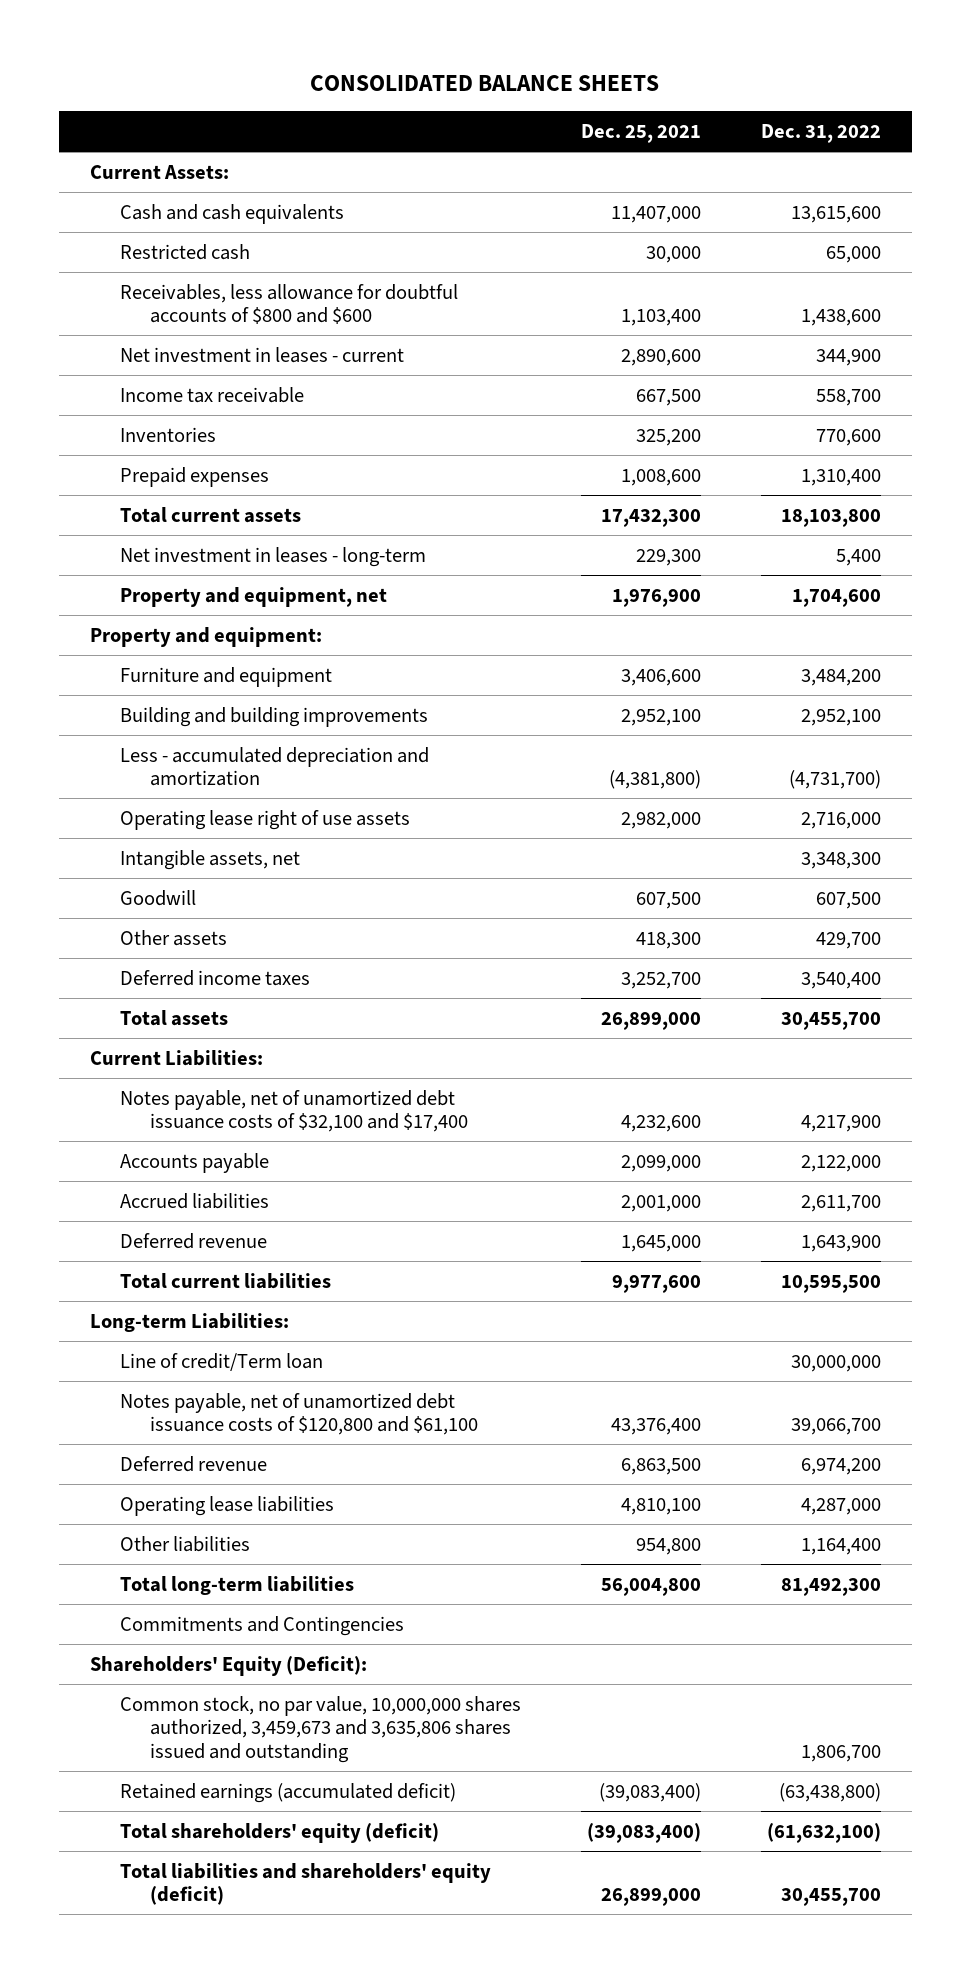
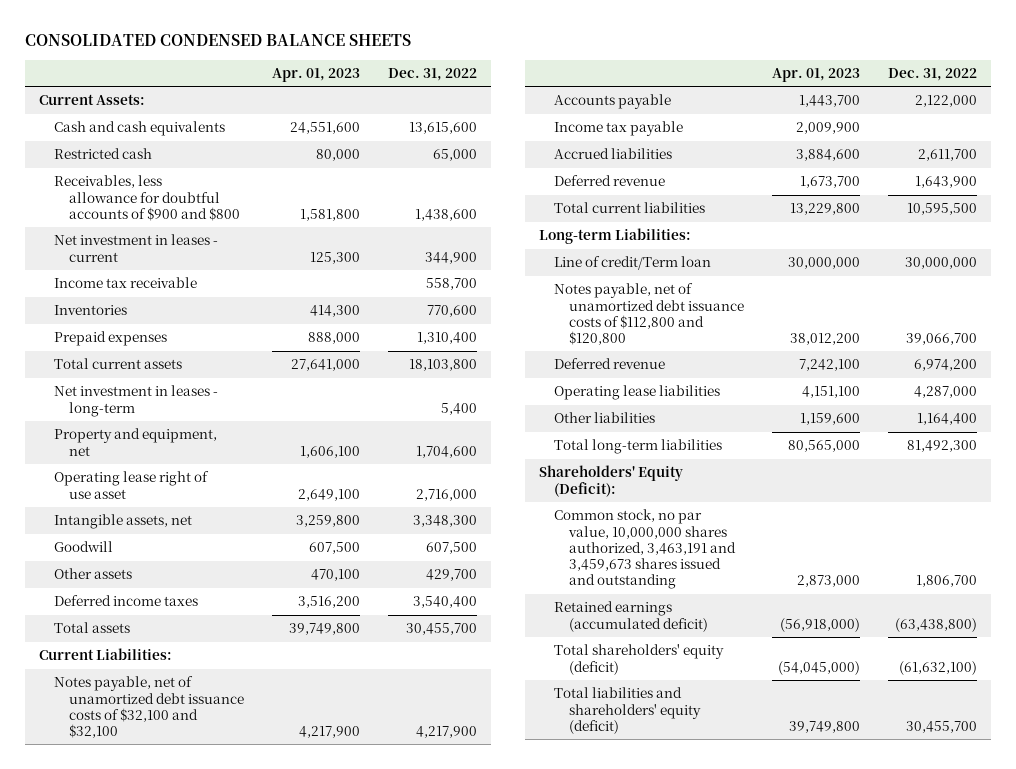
[310,75,660,92] CONSOLIDATED BALANCE SHEETS -> [25,34,412,47] CONSOLIDATED CONDENSED BALANCE SHEETS
[581,123,702,143] Dec. 25, 2021 -> none
none -> [271,68,360,83] Apr. 01, 2023
[120,283,459,325] Receivables, less allowance for doubtful accounts of $800 and $600 -> [53,175,240,221] Receivables, less allowance for doubtful accounts of $900 and $800
[89,626,322,647] Property and equipment: -> none
[120,666,333,687] Furniture and equipment -> none
[120,706,429,727] Building and building improvements -> none
[120,746,430,787] Less - accumulated depreciation and amortization -> none
[120,809,411,830] Operating lease right of use assets -> [53,471,209,499] Operating lease right of use asset
[120,1089,469,1133] Notes payable, net of unamortized debt issuance costs of $32,100 and $17,400 -> [53,676,244,739] Notes payable, net of unamortized debt issuance costs of $32,100 and $32,100
none -> [553,121,683,137] Income tax payable
[120,1392,479,1436] Notes payable, net of unamortized debt issuance costs of $120,800 and $61,100 -> [553,283,744,346] Notes payable, net of unamortized debt issuance costs of $112,800 and $120,800
[120,1615,405,1636] Commitments and Contingencies -> none
[120,1695,522,1764] Common stock, no par value, 10,000,000 shares authorized, 3,459,673 and 3,635,806 shares issued and outstanding -> [553,509,736,590] Common stock, no par value, 10,000,000 shares authorized, 3,463,191 and 3,459,673 shares issued and outstanding

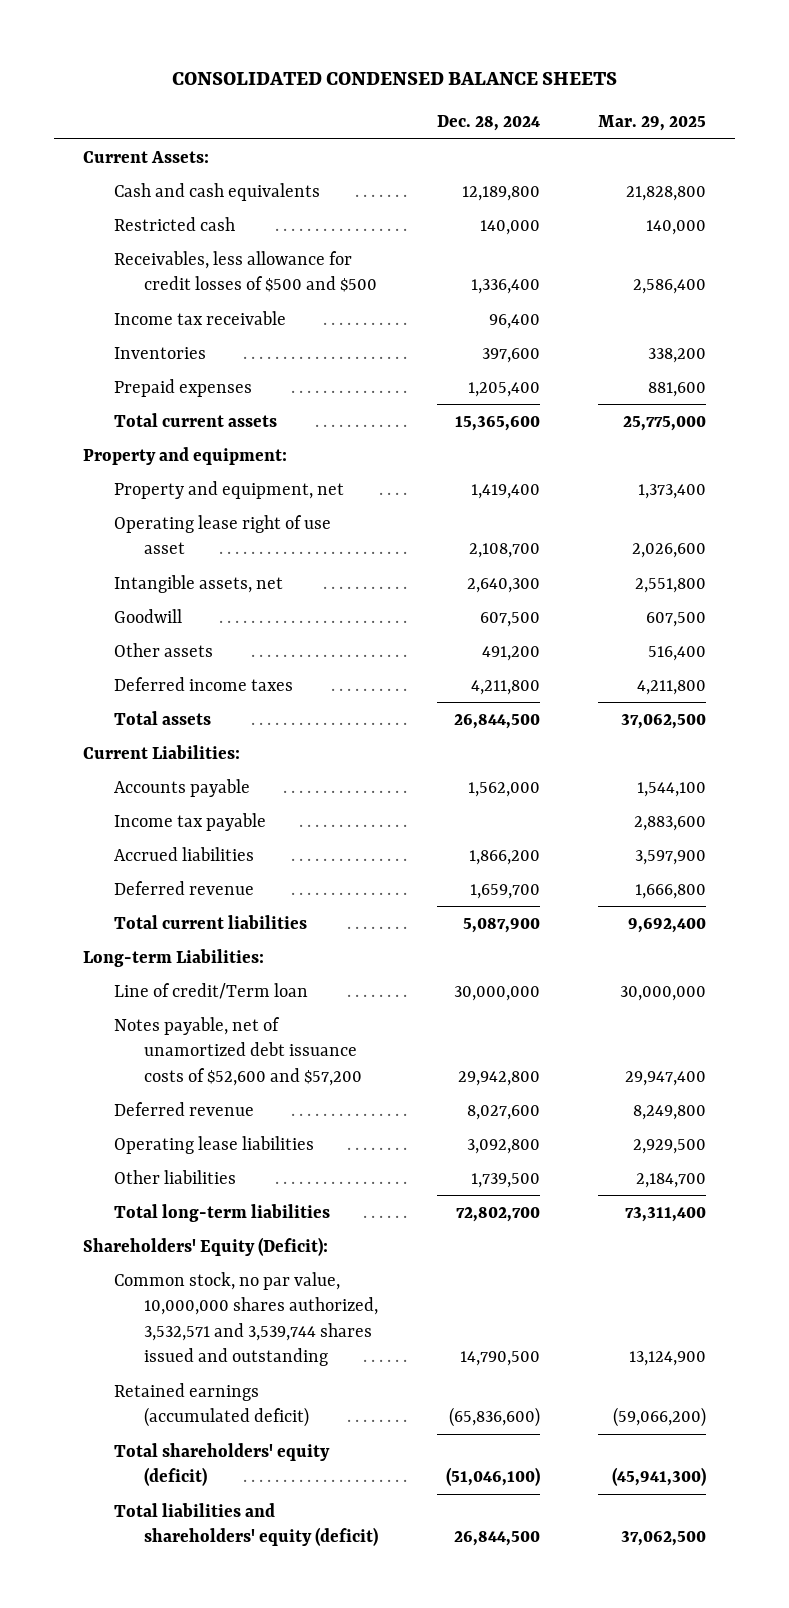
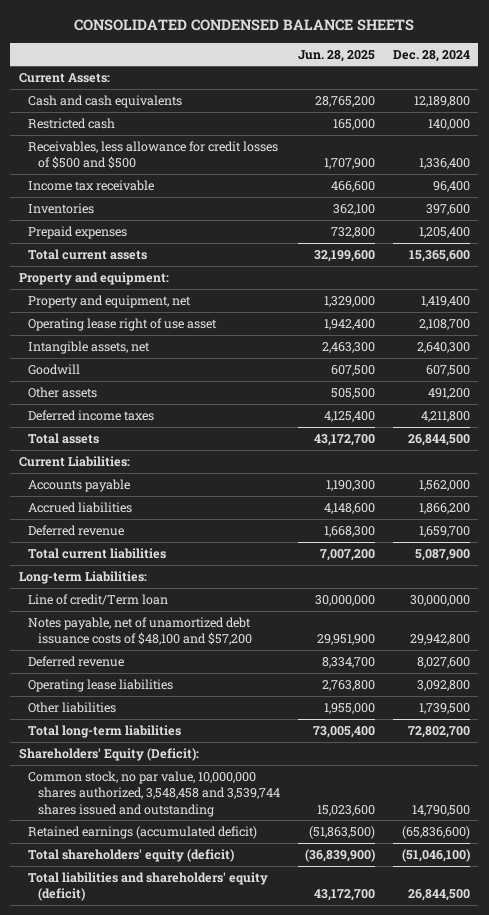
[597,115,706,132] Mar. 29, 2025 -> none
none -> [297,49,375,62] Jun. 28, 2025
[113,812,266,831] Income tax payable -> none
[113,1016,363,1086] Notes payable, net of unamortized debt issuance costs of $52,600 and $57,200 -> [28,616,252,646] Notes payable, net of unamortized debt issuance costs of $48,100 and $57,200
[113,1271,379,1367] Common stock, no par value, 10,000,000 shares authorized, 3,532,571 and 3,539,744 shares issued and outstanding -> [28,770,280,817] Common stock, no par value, 10,000,000 shares authorized, 3,548,458 and 3,539,744 shares issued and outstanding

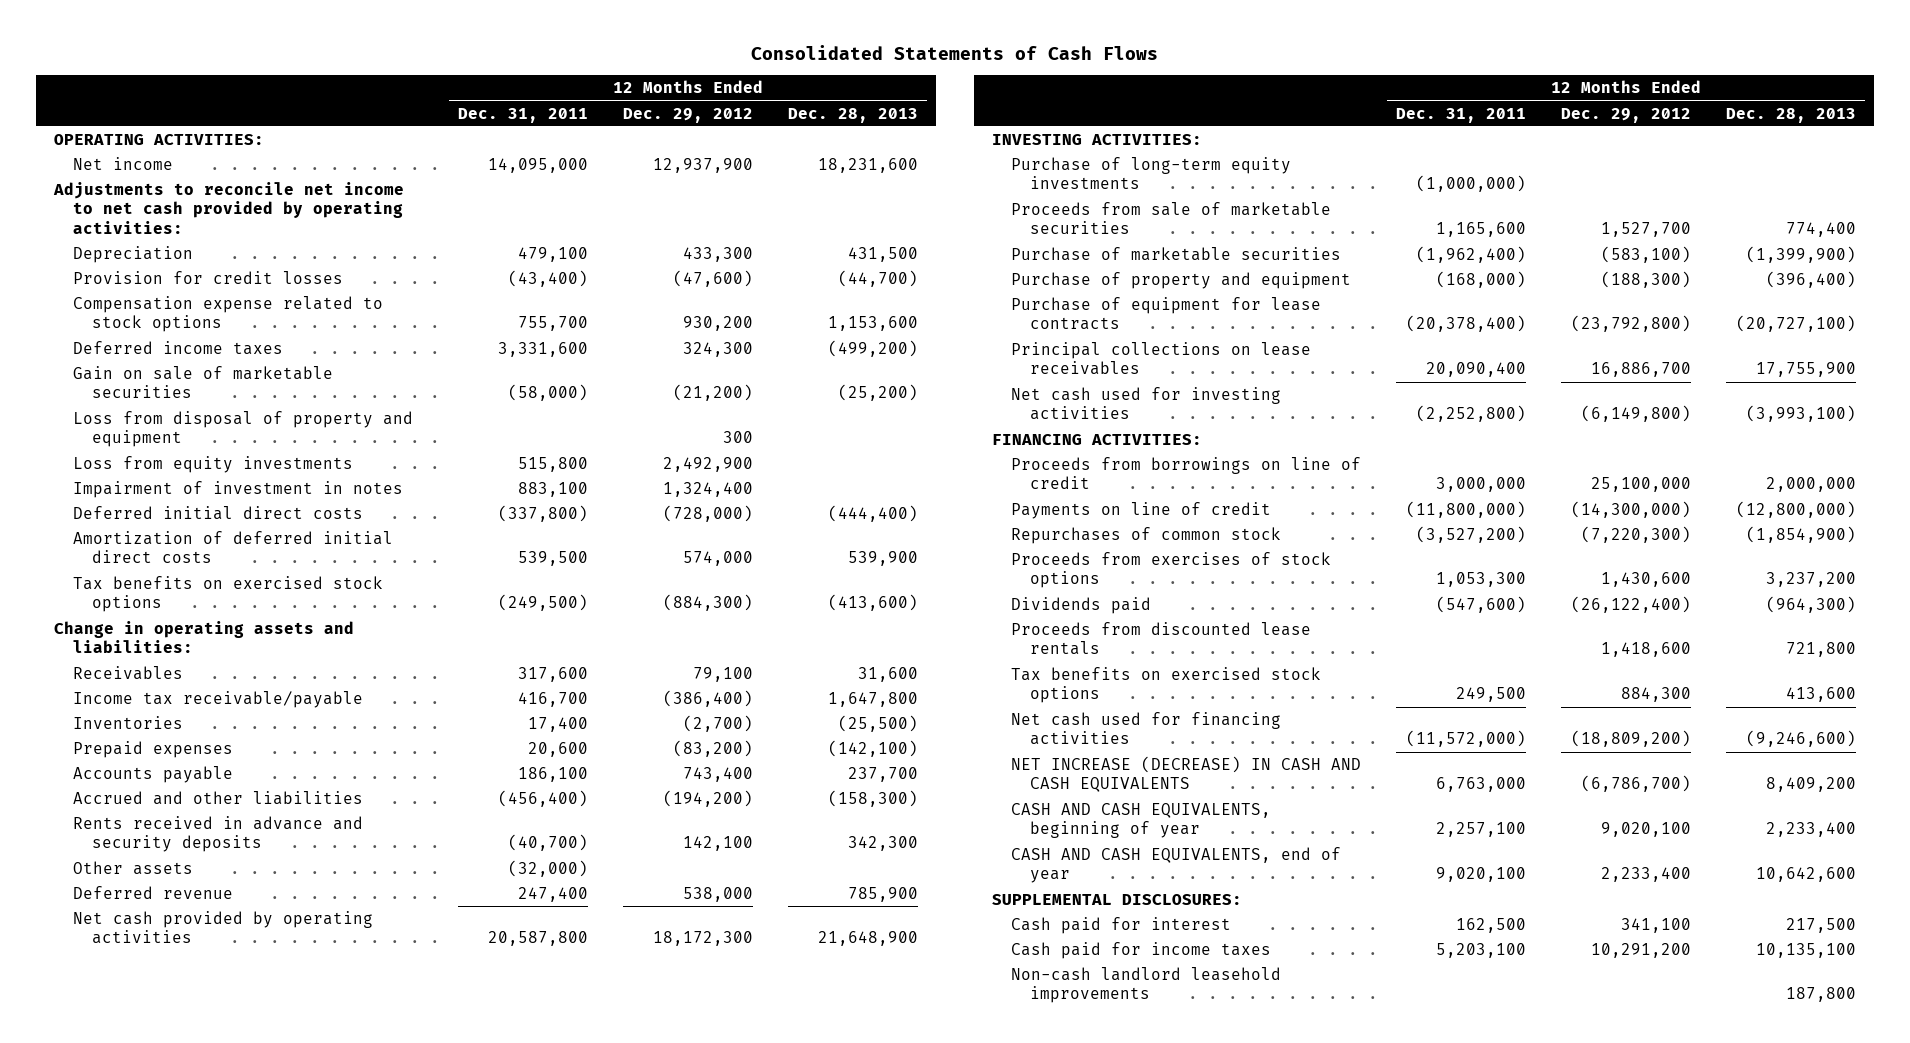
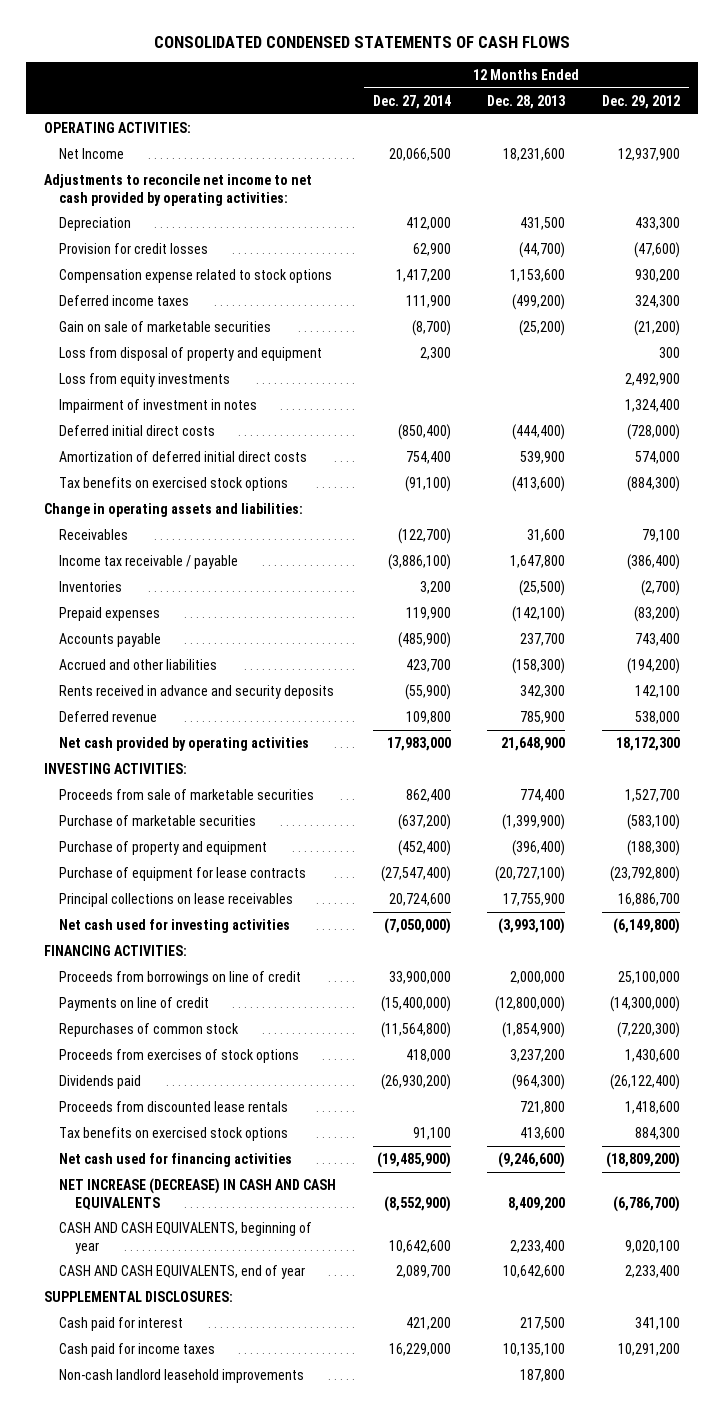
[751,44,1159,60] Consolidated Statements of Cash Flows -> [153,35,570,48] CONSOLIDATED CONDENSED STATEMENTS OF CASH FLOWS
[457,107,588,123] Dec. 31, 2011 -> none
none -> [372,94,451,109] Dec. 27, 2014
[72,157,173,171] Net income -> [59,147,125,159] Net Income
[72,691,363,709] Income tax receivable/payable -> [59,554,239,569] Income tax receivable / payable
[72,861,193,876] Other assets -> none
[1010,157,1291,190] Purchase of long-term equity investments -> none

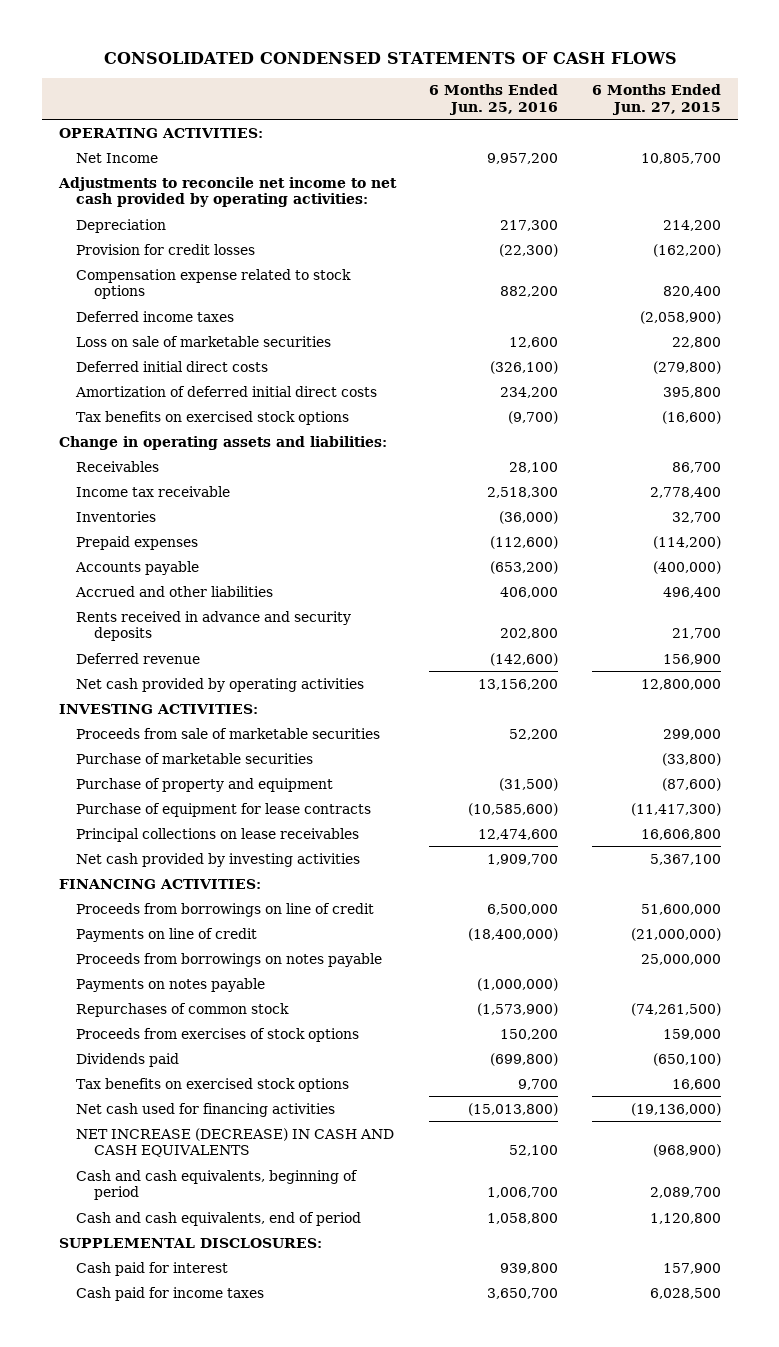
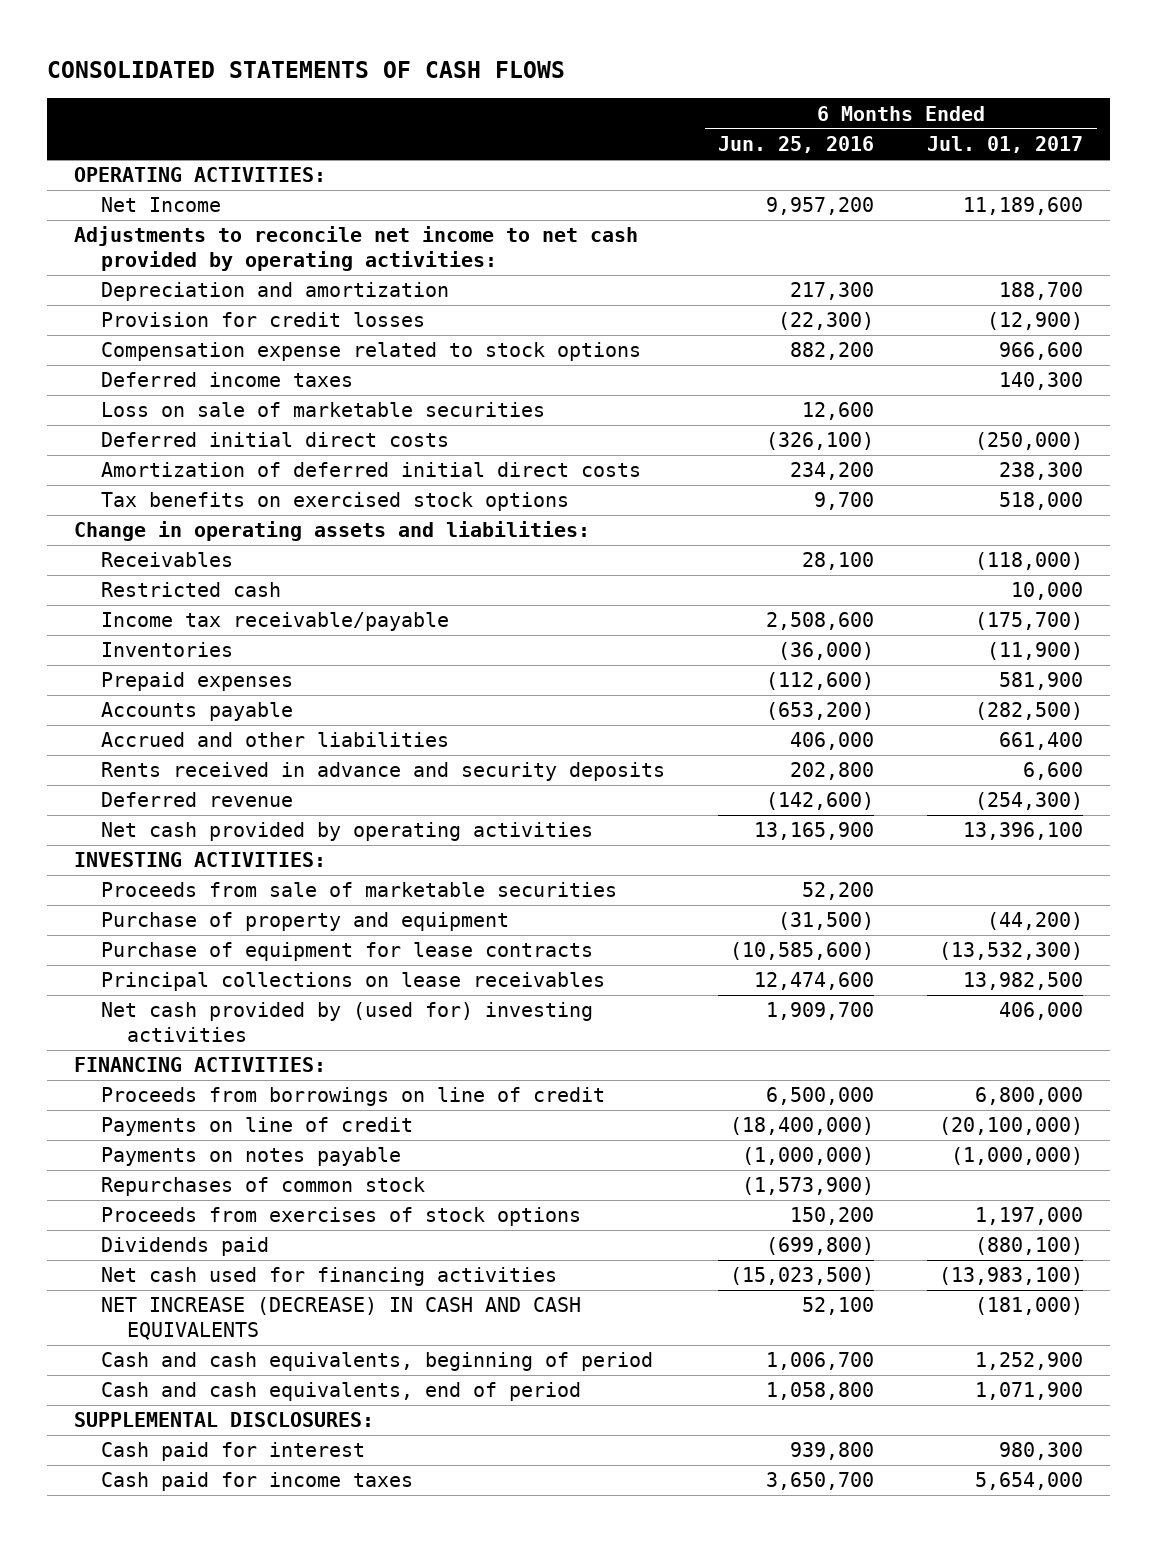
[103,51,677,64] CONSOLIDATED CONDENSED STATEMENTS OF CASH FLOWS -> [47,61,566,79] CONSOLIDATED STATEMENTS OF CASH FLOWS
[591,84,721,115] 6 Months Ended Jun. 27, 2015 -> none
none -> [927,136,1084,154] Jul. 01, 2017
[76,218,167,233] Depreciation -> [100,282,449,302] Depreciation and amortization
[76,410,350,425] Tax benefits on exercised stock options -> none
[76,1077,350,1092] Tax benefits on exercised stock options -> [100,492,569,512] Tax benefits on exercised stock options
none -> [100,582,281,598] Restricted cash
[76,485,231,497] Income tax receivable -> [100,612,449,632] Income tax receivable/payable
[487,486,559,498] 2,518,300 -> [765,612,874,631] 2,508,600
[478,678,559,690] 13,156,200 -> [753,822,874,841] 13,165,900
[76,752,314,764] Purchase of marketable securities -> none
[76,852,361,867] Net cash provided by investing activities -> [100,1002,593,1042] Net cash provided by (used for) investing activities
[76,952,383,967] Proceeds from borrowings on notes payable -> none
[468,1102,559,1116] (15,013,800) -> [729,1267,874,1286] (15,023,500)

